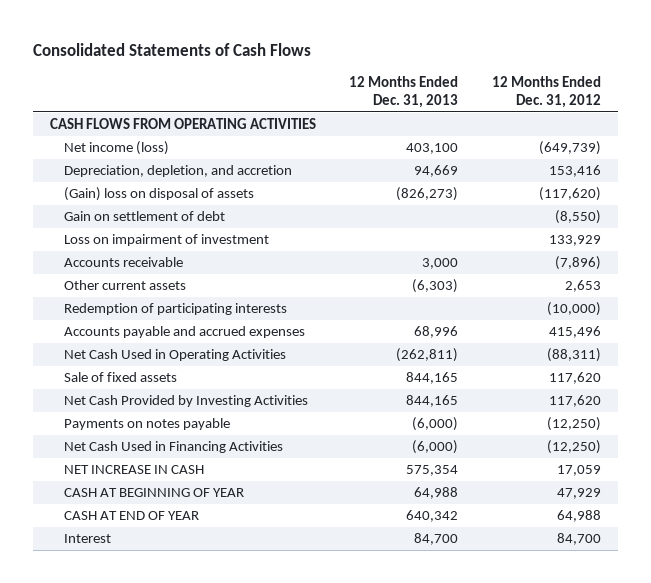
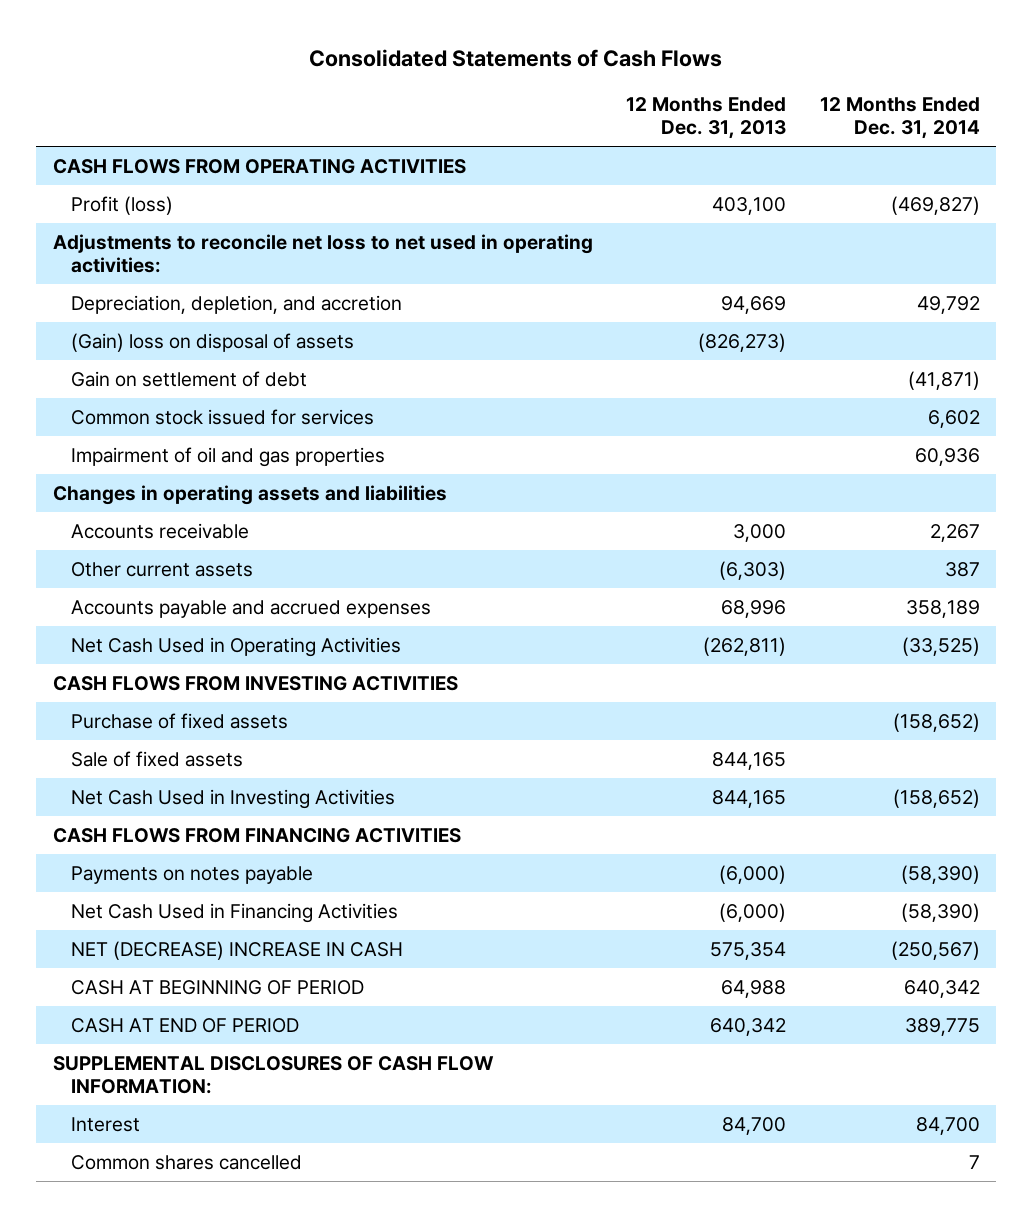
[492,76,602,109] 12 Months Ended Dec. 31, 2012 -> none
none -> [819,96,980,140] 12 Months Ended Dec. 31, 2014
[63,141,169,156] Net income (loss) -> [70,195,173,215] Profit (loss)
none -> [52,233,593,274] Adjustments to reconcile net loss to net used in operating activities:
[63,234,269,247] Loss on impairment of investment -> none
none -> [70,408,374,425] Common stock issued for services
none -> [70,446,385,467] Impairment of oil and gas properties
none -> [52,484,447,505] Changes in operating assets and liabilities
[63,303,287,316] Redemption of participating interests -> none
none -> [52,675,458,691] CASH FLOWS FROM INVESTING ACTIVITIES
none -> [70,712,288,729] Purchase of fixed assets
[63,395,308,408] Net Cash Provided by Investing Activities -> [70,788,395,809] Net Cash Used in Investing Activities
none -> [52,827,461,843] CASH FLOWS FROM FINANCING ACTIVITIES
[63,465,204,475] NET INCREASE IN CASH -> [70,940,403,960] NET (DECREASE) INCREASE IN CASH
[63,488,244,498] CASH AT BEGINNING OF YEAR -> [70,979,364,995] CASH AT BEGINNING OF PERIOD
[63,511,199,521] CASH AT END OF YEAR -> [70,1017,299,1033] CASH AT END OF PERIOD
none -> [52,1055,494,1095] SUPPLEMENTAL DISCLOSURES OF CASH FLOW INFORMATION:
none -> [70,1154,302,1170] Common shares cancelled

